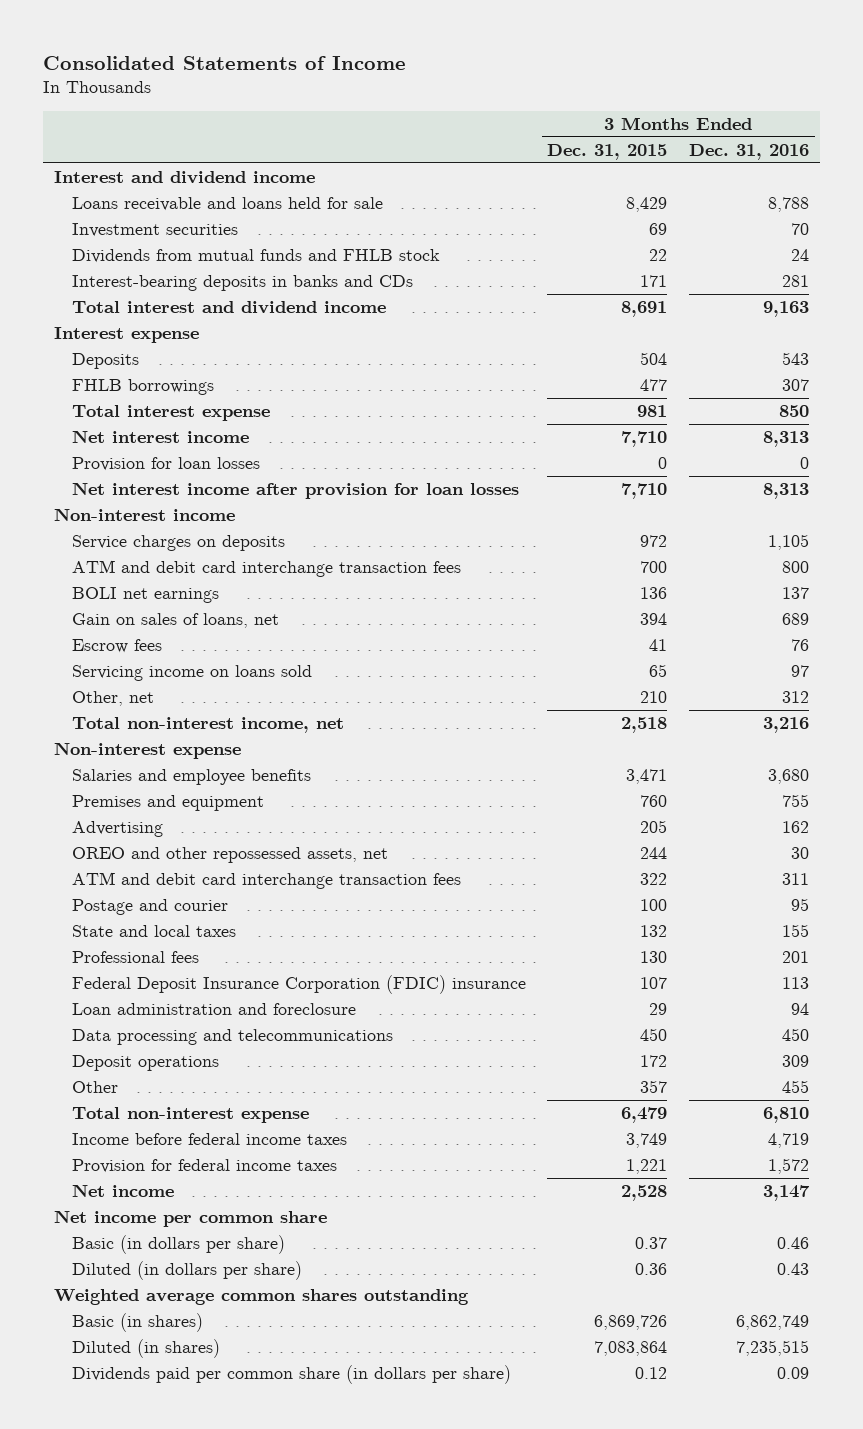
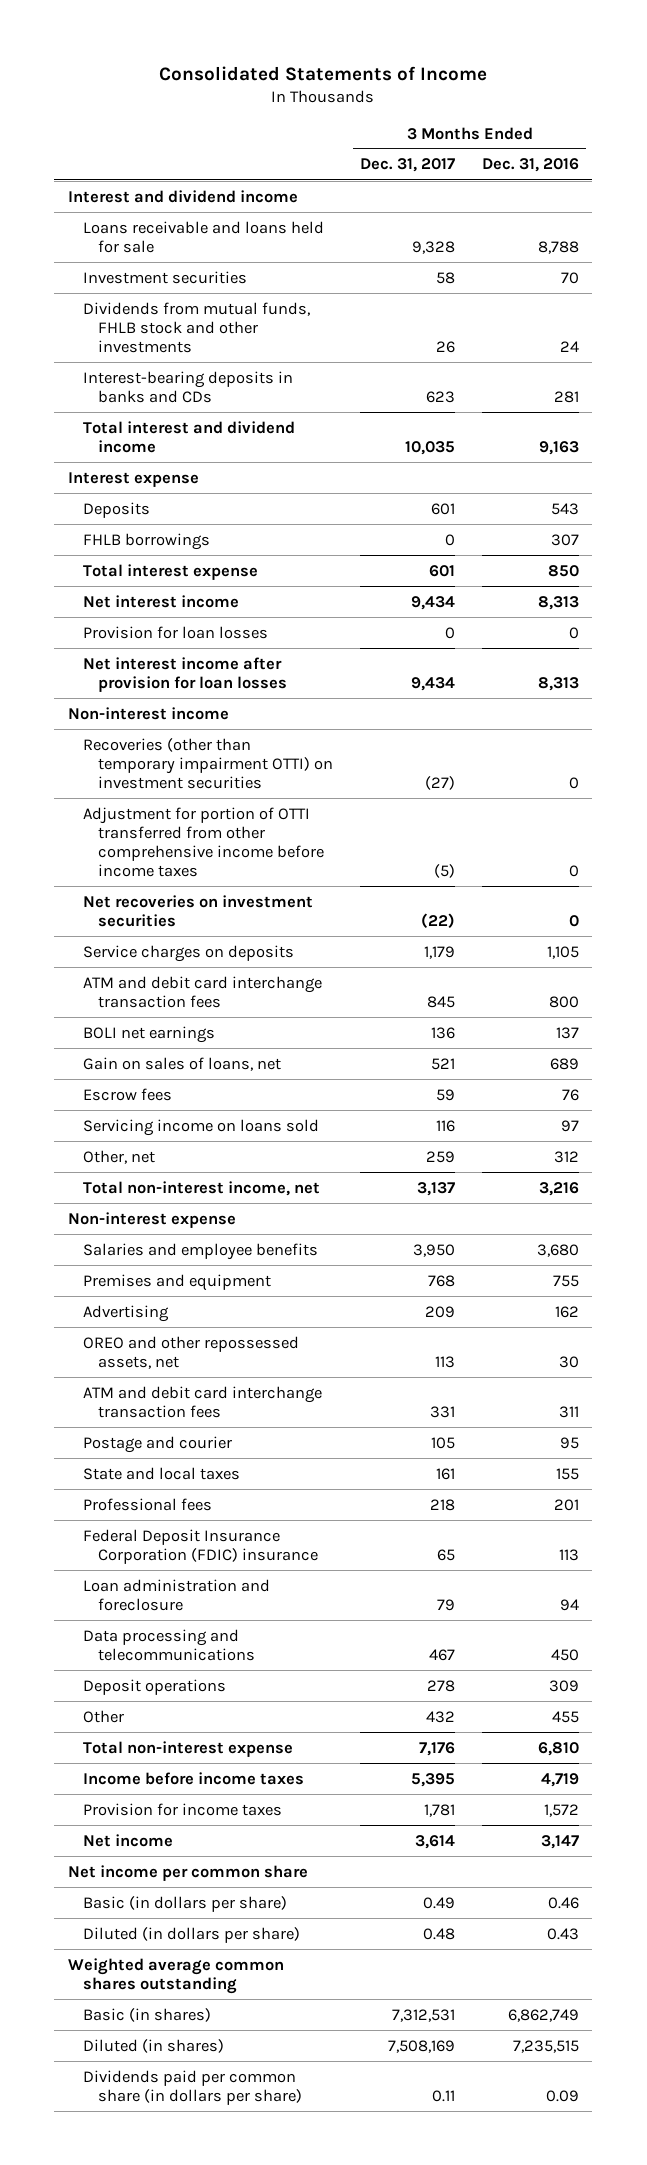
[547,143,668,160] Dec. 31, 2015 -> none
none -> [360,158,456,173] Dec. 31, 2017
[71,249,440,264] Dividends from mutual funds and FHLB stock -> [83,301,311,353] Dividends from mutual funds, FHLB stock and other investments
none -> [83,737,334,789] Recoveries (other than temporary impairment OTTI) on investment securities
none -> [83,806,325,877] Adjustment for portion of OTTI transferred from other comprehensive income before income taxes
none -> [83,894,314,927] Net recoveries on investment securities
[71,1133,347,1146] Income before federal income taxes -> [83,1771,305,1785] Income before income taxes
[71,1159,337,1174] Provision for federal income taxes -> [83,1802,283,1816] Provision for income taxes

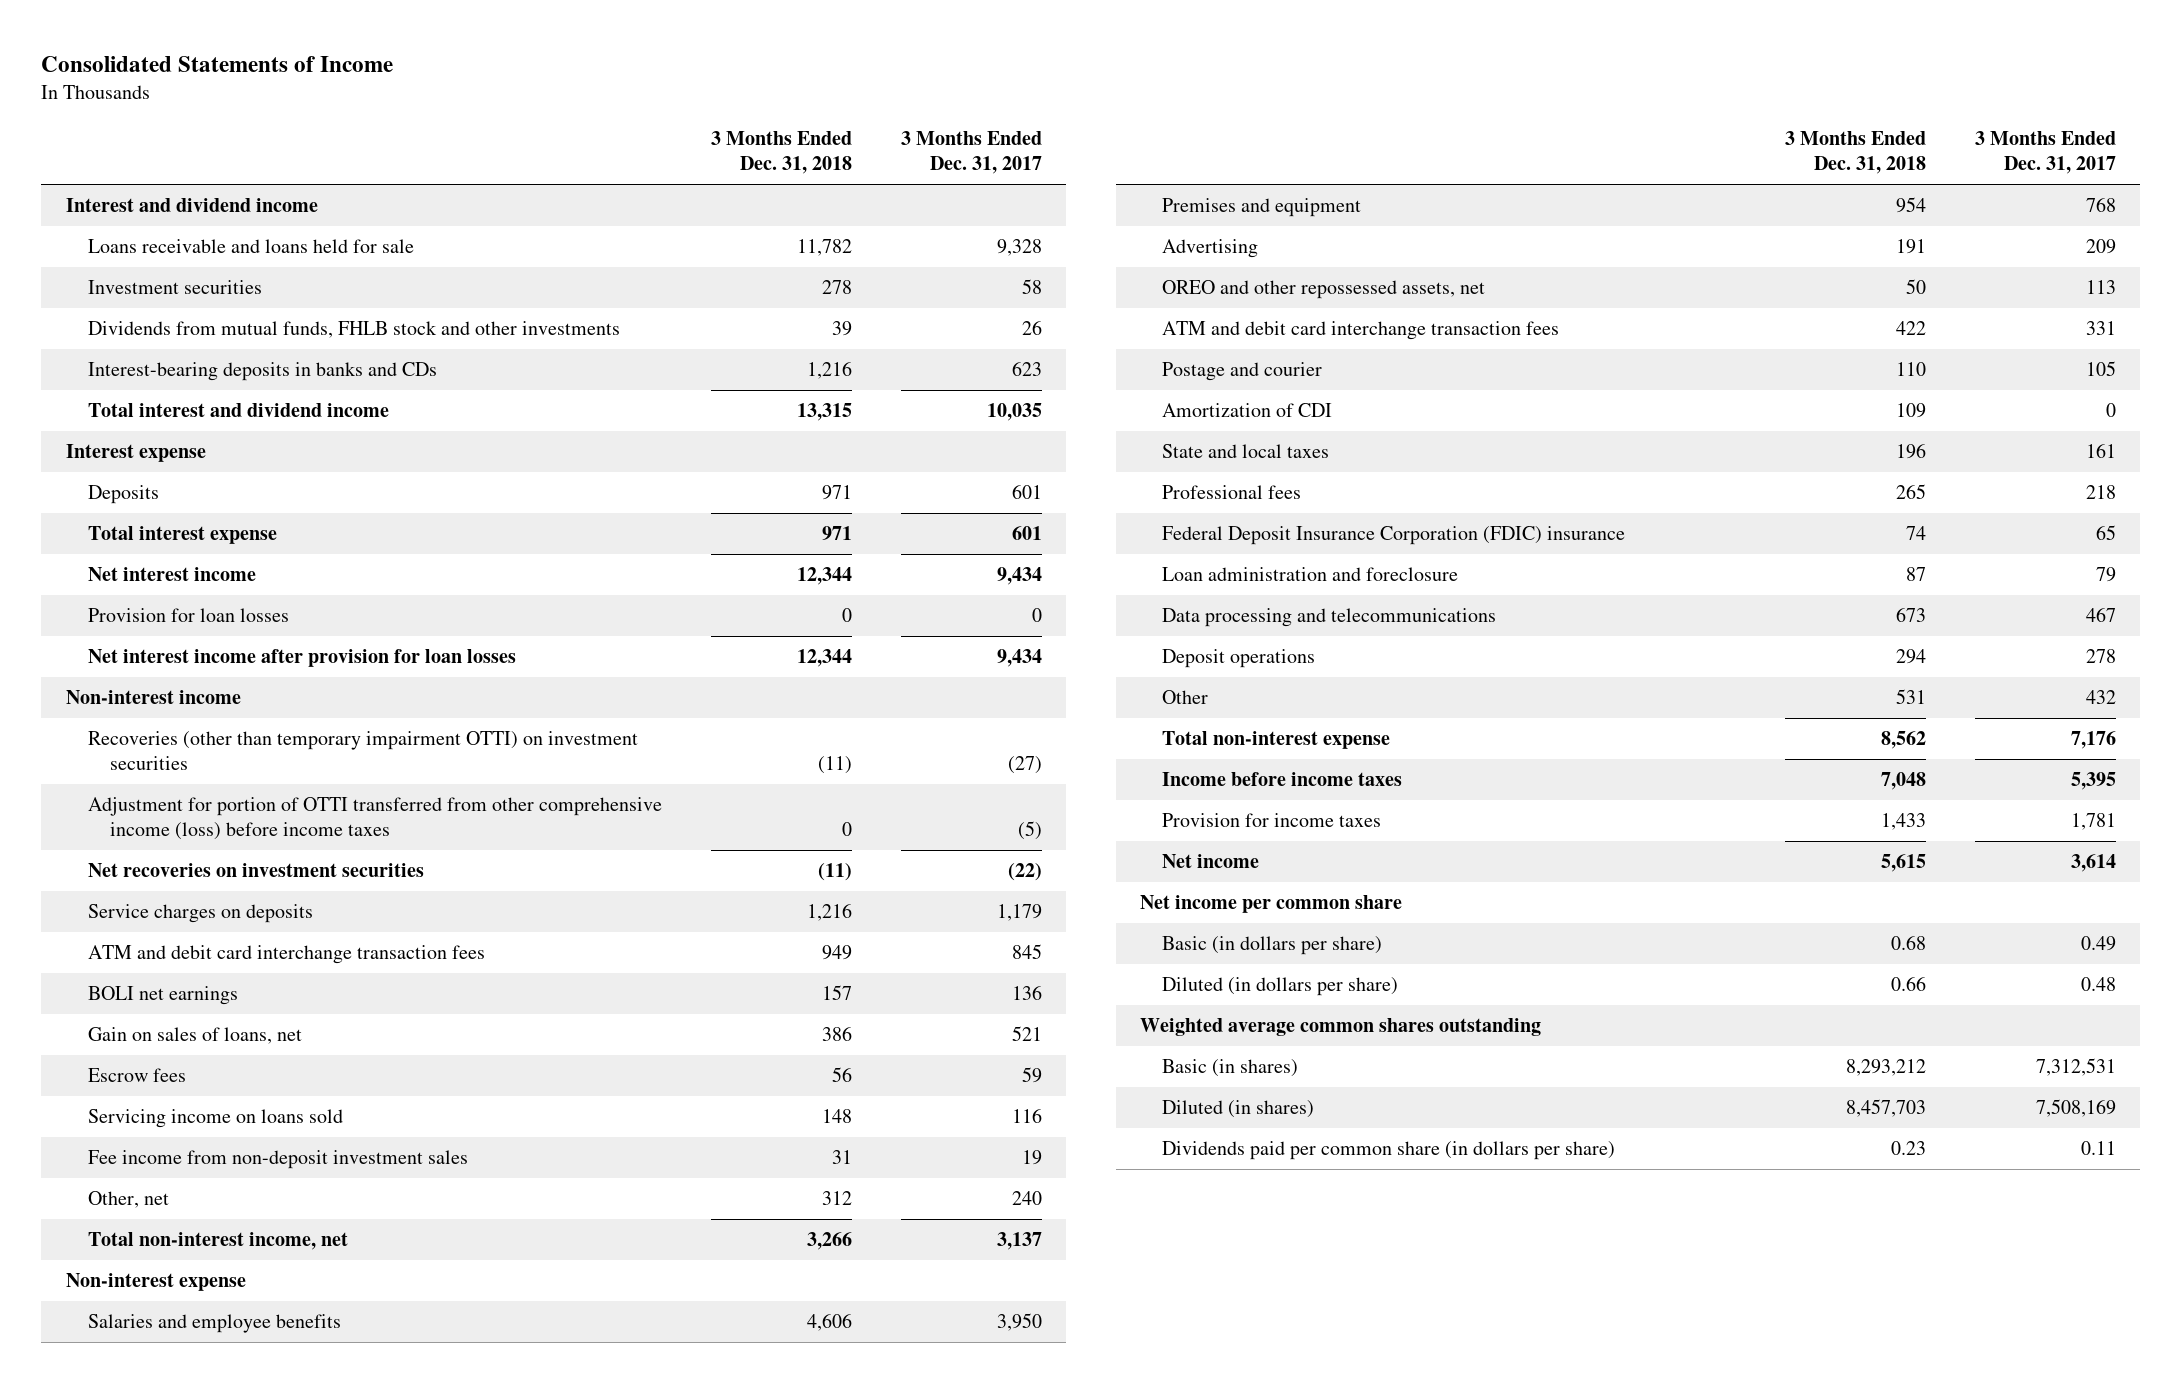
[481,158,579,173] Dec. 31, 2016 -> none
none -> [710,131,852,175] 3 Months Ended Dec. 31, 2018
[83,532,211,550] FHLB borrowings -> none
[83,806,325,877] Adjustment for portion of OTTI transferred from other comprehensive income before income taxes -> [87,796,662,840] Adjustment for portion of OTTI transferred from other comprehensive income (loss) before income taxes
none -> [87,1149,468,1169] Fee income from non-deposit investment sales
[426,1150,456,1163] 259 -> [1011,1190,1042,1205] 240
none -> [1162,402,1333,417] Amortization of CDI

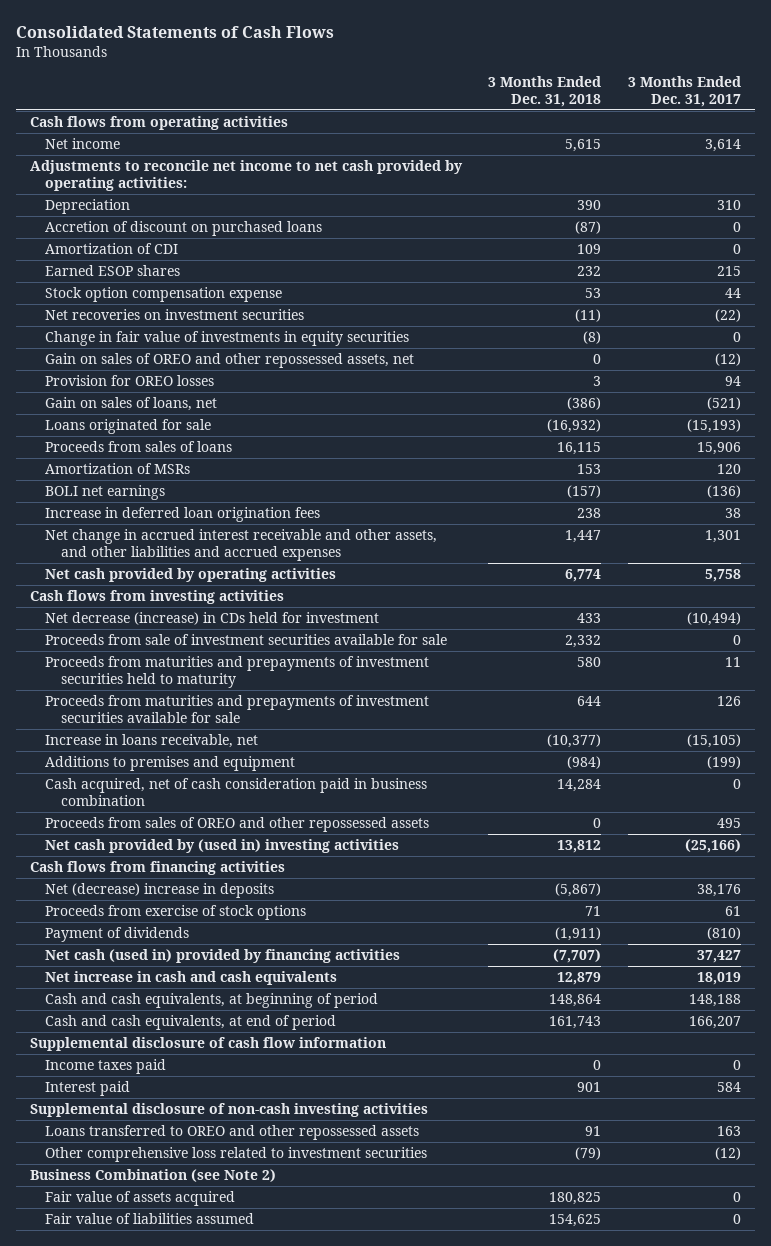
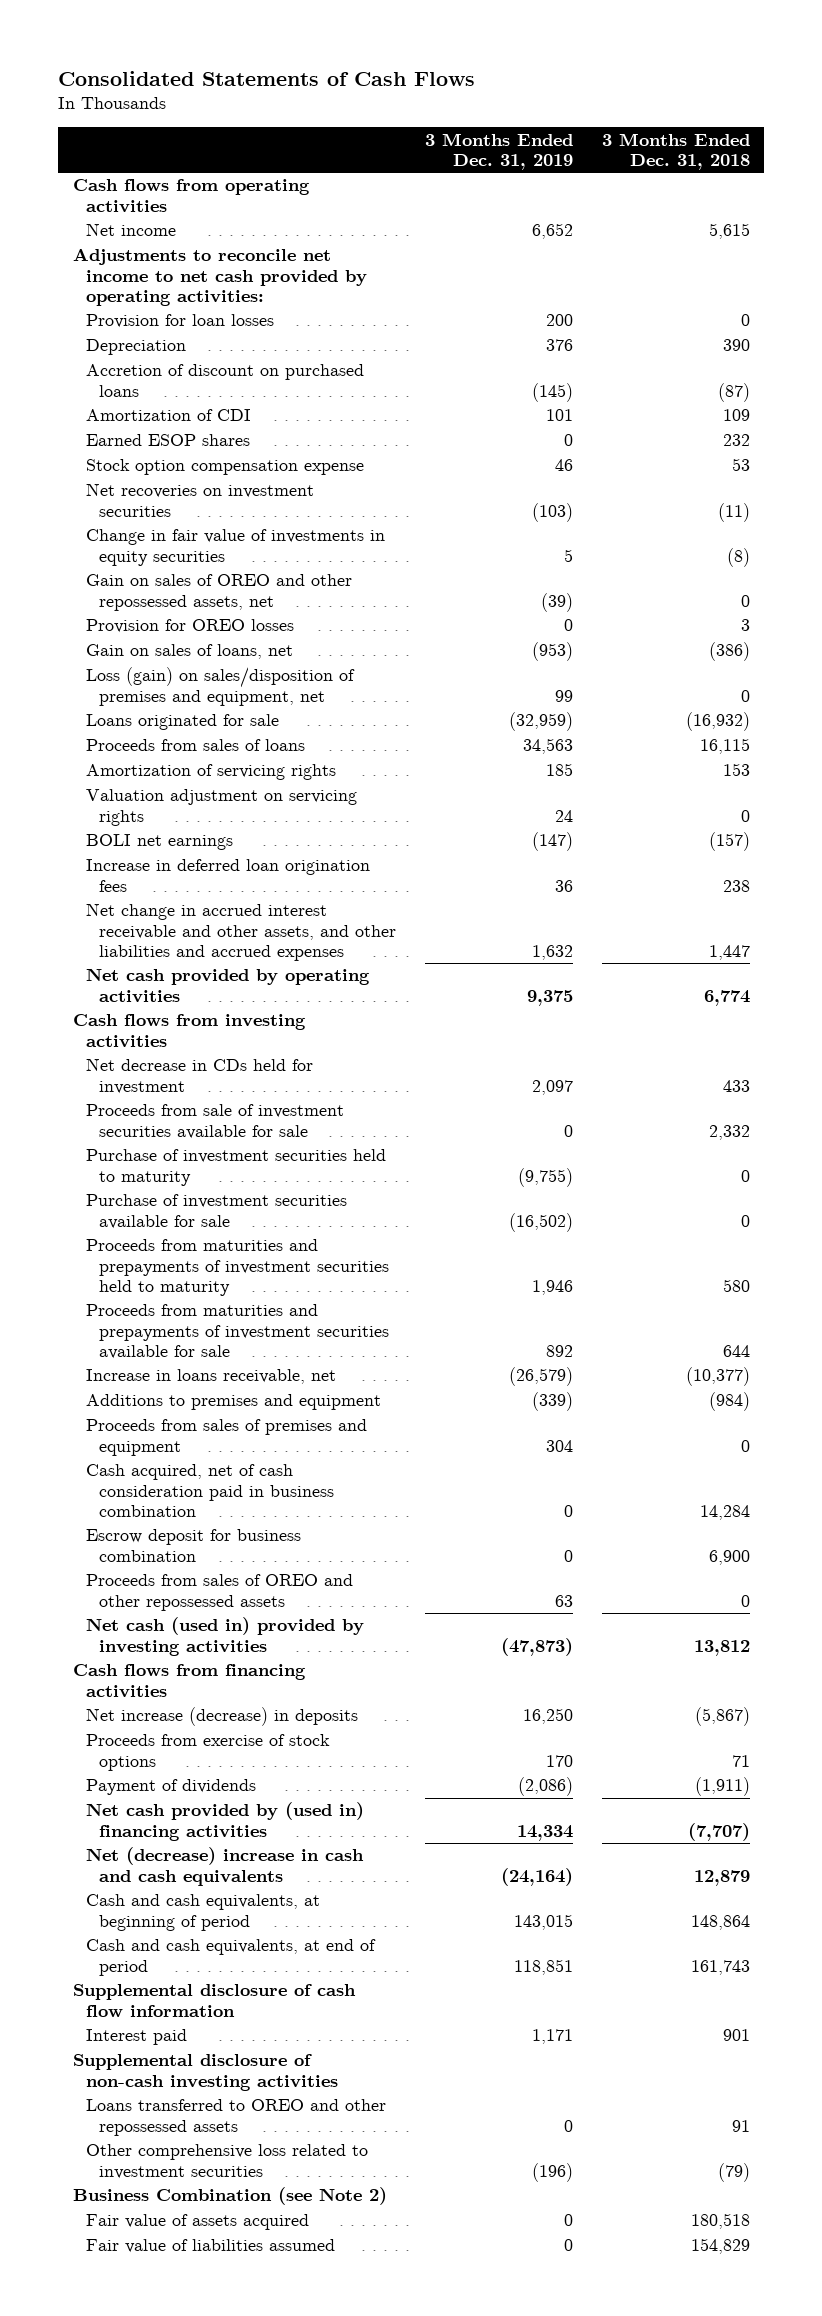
[628,76,742,107] 3 Months Ended Dec. 31, 2017 -> none
none -> [424,132,573,170] 3 Months Ended Dec. 31, 2019
none -> [85,314,274,329] Provision for loan losses
none -> [85,667,355,706] Loss (gain) on sales/disposition of premises and equipment, net
[45,463,191,475] Amortization of MSRs -> [85,764,336,781] Amortization of servicing rights
none -> [85,789,357,826] Valuation adjustment on servicing rights
[45,612,380,626] Net decrease (increase) in CDs held for investment -> [85,1058,313,1094] Net decrease in CDs held for investment
none -> [85,1149,386,1186] Purchase of investment securities held to maturity
none -> [85,1194,347,1229] Purchase of investment securities available for sale
none -> [85,1419,367,1456] Proceeds from sales of premises and equipment
none -> [85,1529,301,1562] Escrow deposit for business combination
[45,839,400,854] Net cash provided by (used in) investing activities -> [85,1617,364,1656] Net cash (used in) provided by investing activities
[45,883,275,899] Net (decrease) increase in deposits -> [85,1707,358,1727] Net increase (decrease) in deposits
[45,949,401,964] Net cash (used in) provided by financing activities -> [85,1802,364,1841] Net cash provided by (used in) financing activities
[45,971,338,986] Net increase in cash and cash equivalents -> [85,1847,364,1886] Net (decrease) increase in cash and cash equivalents
[45,1059,167,1075] Income taxes paid -> none
[549,1192,602,1206] 180,825 -> [690,2213,750,2230] 180,518
[549,1214,602,1228] 154,625 -> [690,2238,750,2255] 154,829

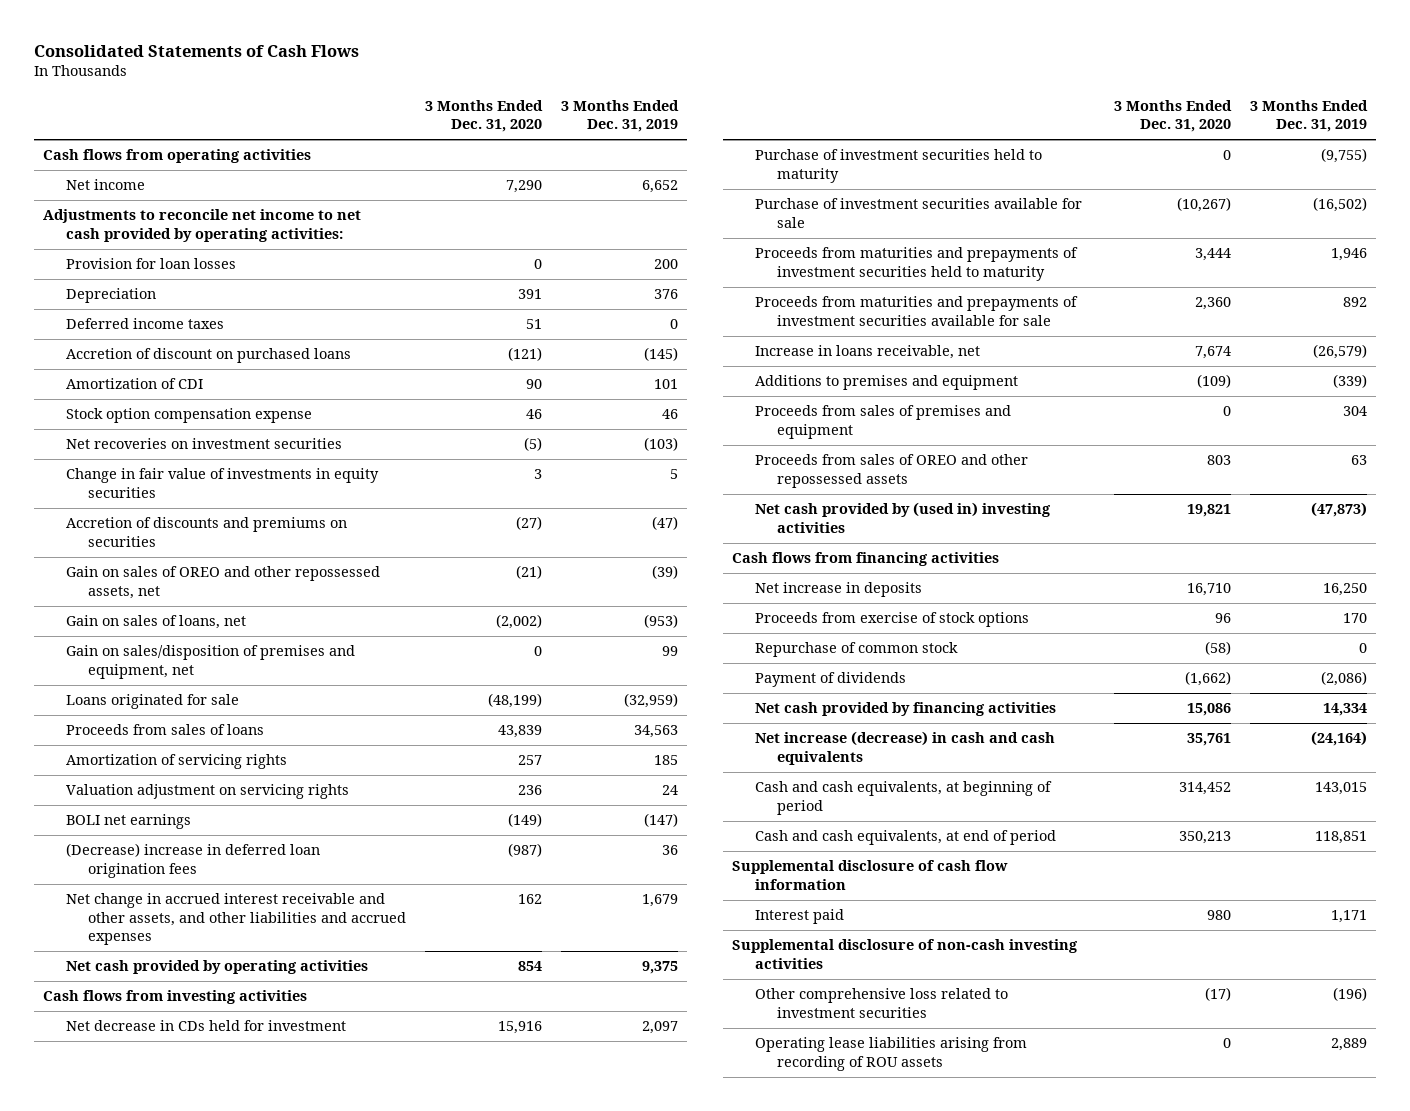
[601,132,750,170] 3 Months Ended Dec. 31, 2018 -> none
none -> [424,99,543,133] 3 Months Ended Dec. 31, 2020
none -> [65,318,224,330] Deferred income taxes
[85,434,250,447] Earned ESOP shares -> none
none -> [65,517,347,547] Accretion of discounts and premiums on securities
[85,619,294,634] Provision for OREO losses -> none
[85,667,355,706] Loss (gain) on sales/disposition of premises and equipment, net -> [65,645,355,679] Gain on sales/disposition of premises and equipment, net
[85,859,370,892] Increase in deferred loan origination fees -> [65,843,320,878] (Decrease) increase in deferred loan origination fees
[531,945,573,961] 1,632 -> [641,894,678,908] 1,679
[85,1104,344,1139] Proceeds from sale of investment securities available for sale -> none
[85,1464,334,1518] Cash acquired, net of cash consideration paid in business combination -> none
[85,1529,301,1562] Escrow deposit for business combination -> none
[85,1617,364,1656] Net cash (used in) provided by investing activities -> [754,502,1051,533] Net cash provided by (used in) investing activities
[85,1707,358,1727] Net increase (decrease) in deposits -> [754,582,922,598] Net increase in deposits
none -> [754,642,958,658] Repurchase of common stock
[85,1802,364,1841] Net cash provided by (used in) financing activities -> [754,702,1056,717] Net cash provided by financing activities
[85,1847,364,1886] Net (decrease) increase in cash and cash equivalents -> [754,731,1055,765] Net increase (decrease) in cash and cash equivalents
[85,2099,386,2136] Loans transferred to OREO and other repossessed assets -> none
[72,2187,387,2206] Business Combination (see Note 2) -> none
[85,2214,309,2231] Fair value of assets acquired -> none
[85,2239,335,2254] Fair value of liabilities assumed -> none
none -> [754,1037,1027,1071] Operating lease liabilities arising from recording of ROU assets

